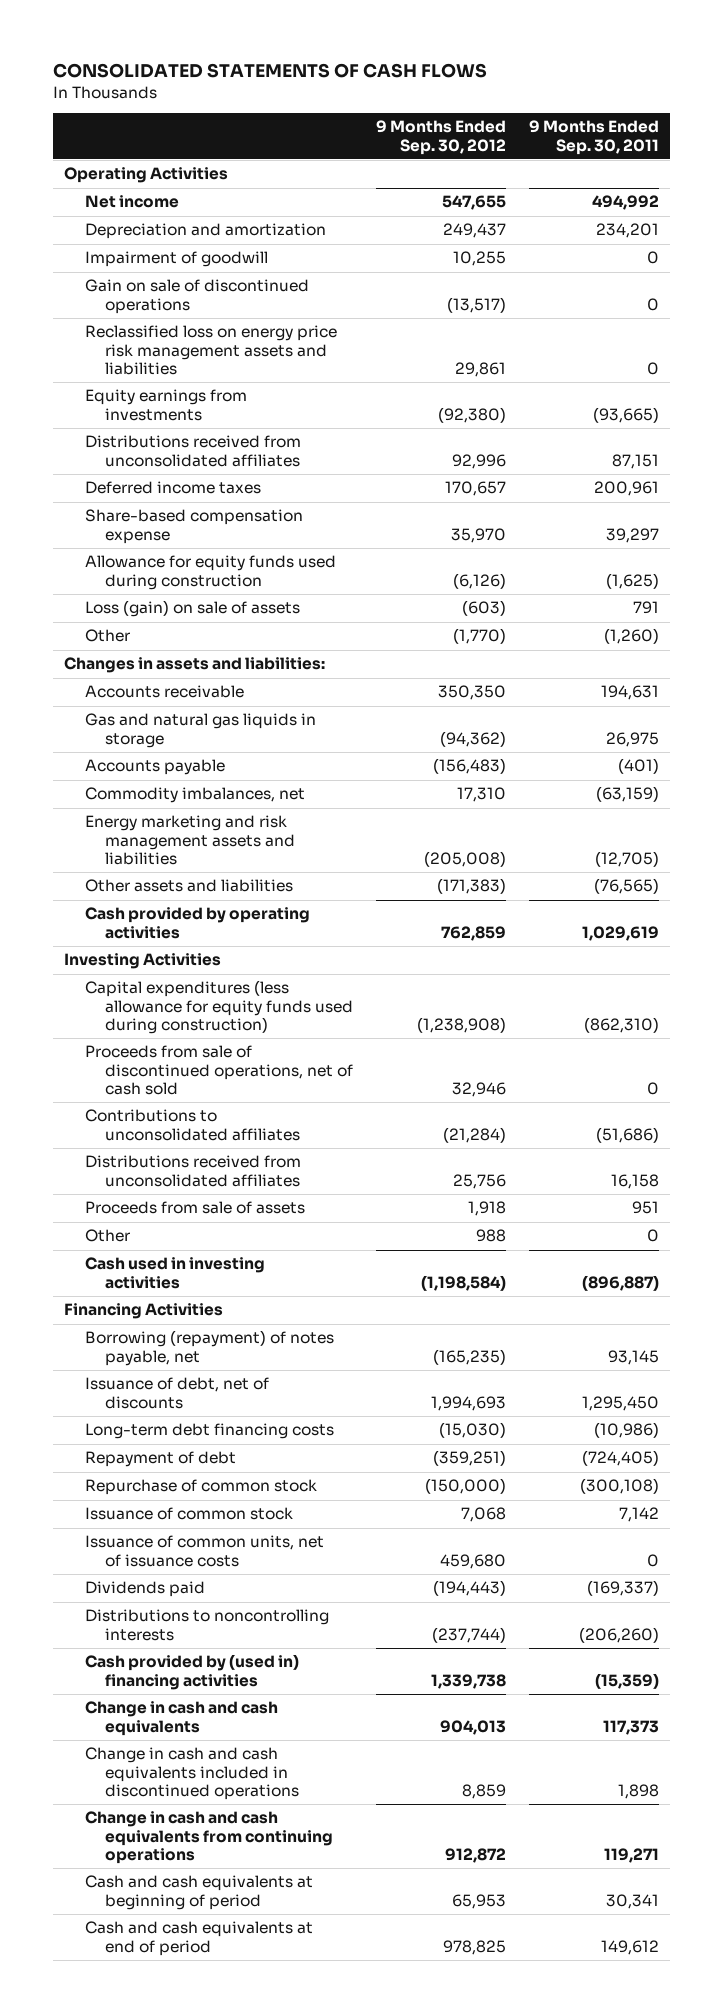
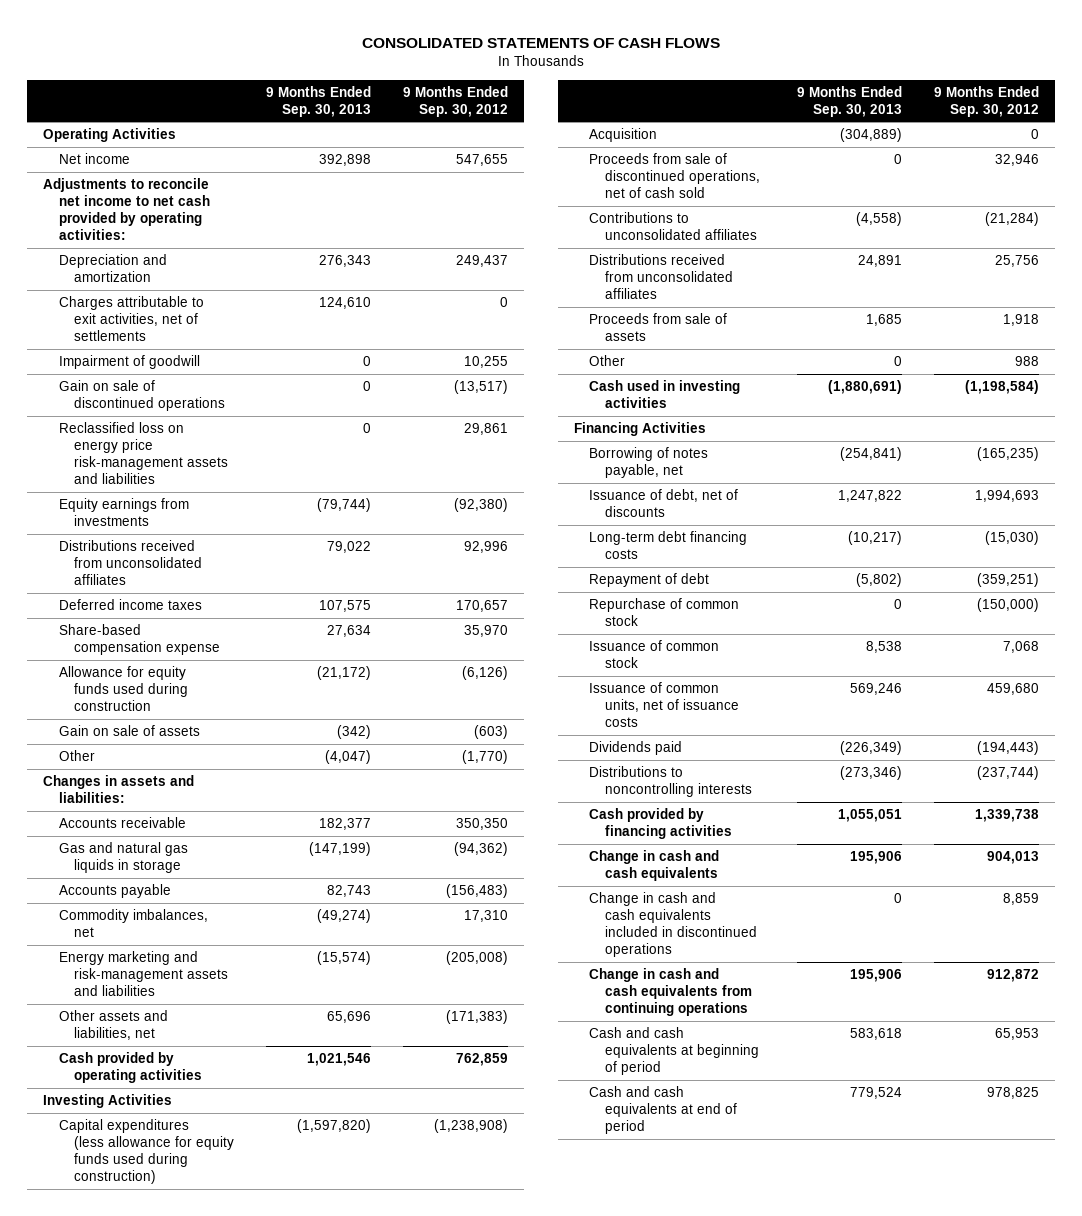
[528,120,659,155] 9 Months Ended Sep. 30, 2011 -> none
none -> [266,85,372,117] 9 Months Ended Sep. 30, 2013
none -> [43,177,210,240] Adjustments to reconcile net income to net cash provided by operating activities:
none -> [58,295,204,341] Charges attributable to exit activities, net of settlements
[84,325,337,376] Reclassified loss on energy price risk management assets and liabilities -> [58,421,229,484] Reclassified loss on energy price risk-management assets and liabilities
[84,600,300,618] Loss (gain) on sale of assets -> [58,724,200,736] Gain on sale of assets
[84,815,296,866] Energy marketing and risk management assets and liabilities -> [58,950,229,996] Energy marketing and risk-management assets and liabilities
[84,879,293,893] Other assets and liabilities -> [58,1009,168,1040] Other assets and liabilities, net
none -> [589,127,658,142] Acquisition
[84,1330,334,1366] Borrowing (repayment) of notes payable, net -> [589,446,709,478] Borrowing of notes payable, net
[84,1654,299,1690] Cash provided by (used in) financing activities -> [589,807,732,839] Cash provided by financing activities

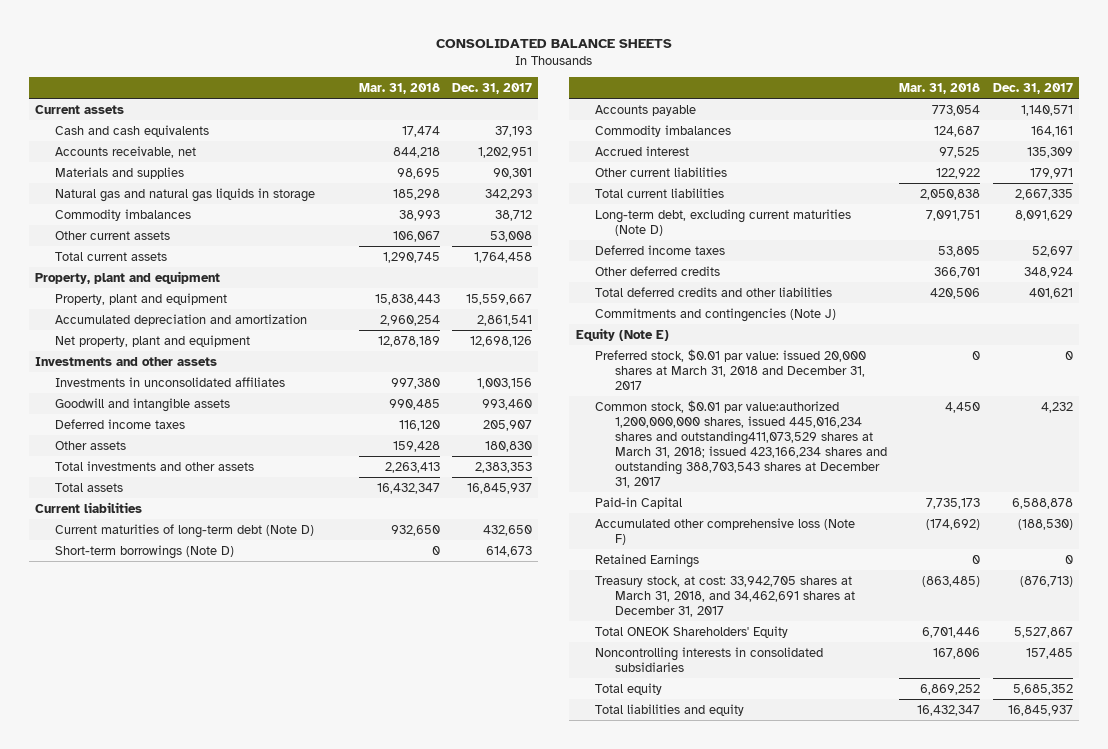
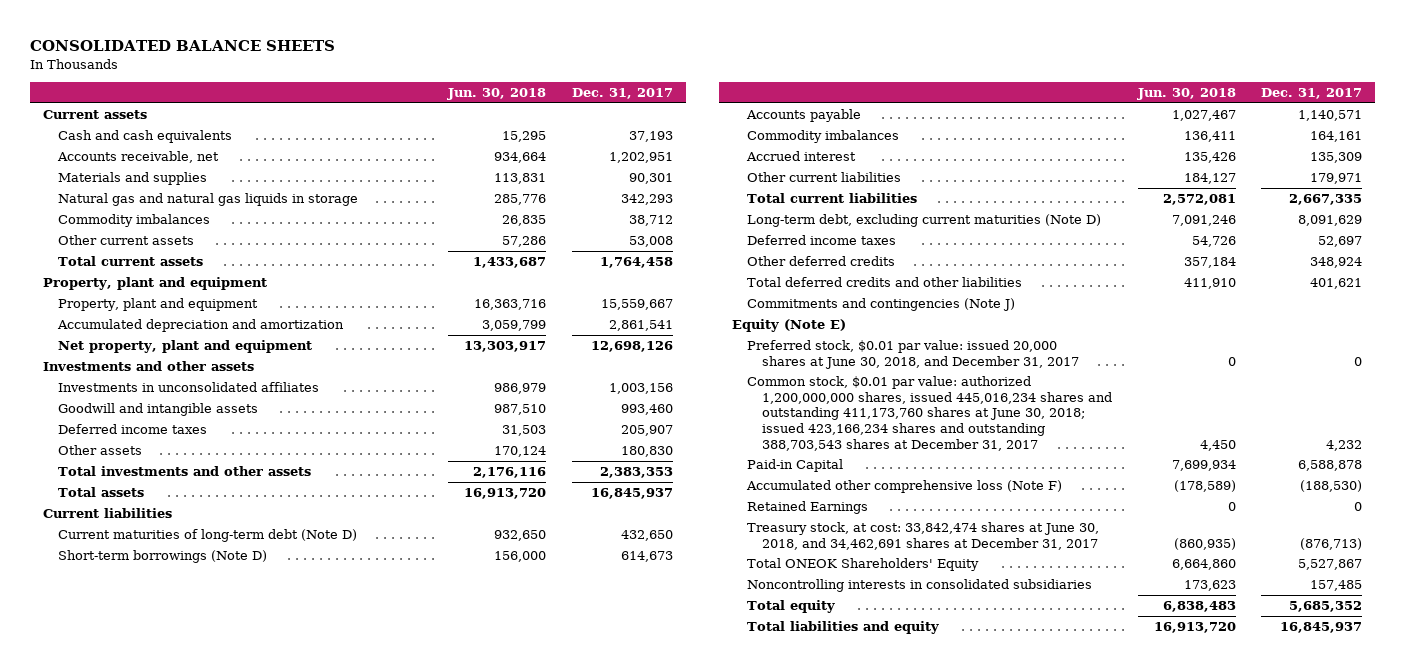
[358,83,440,95] Mar. 31, 2018 -> none
none -> [447,87,547,100] Jun. 30, 2018
[595,348,867,390] Preferred stock, $0.01 par value: issued 20,000 shares at March 31, 2018 and December 31, 2017 -> [746,340,1079,369] Preferred stock, $0.01 par value: issued 20,000 shares at June 30, 2018, and December 31, 2017
[595,399,887,488] Common stock, $0.01 par value:authorized 1,200,000,000 shares, issued 445,016,234 shares and outstanding411,073,529 shares at March 31, 2018; issued 423,166,234 shares and outstanding 388,703,543 shares at December 31, 2017 -> [746,376,1112,451] Common stock, $0.01 par value: authorized 1,200,000,000 shares, issued 445,016,234 shares and outstanding 411,173,760 shares at June 30, 2018; issued 423,166,234 shares and outstanding 388,703,543 shares at December 31, 2017
[595,575,855,617] Treasury stock, at cost: 33,942,705 shares at March 31, 2018, and 34,462,691 shares at December 31, 2017 -> [746,522,1099,550] Treasury stock, at cost: 33,842,474 shares at June 30, 2018, and 34,462,691 shares at December 31, 2017

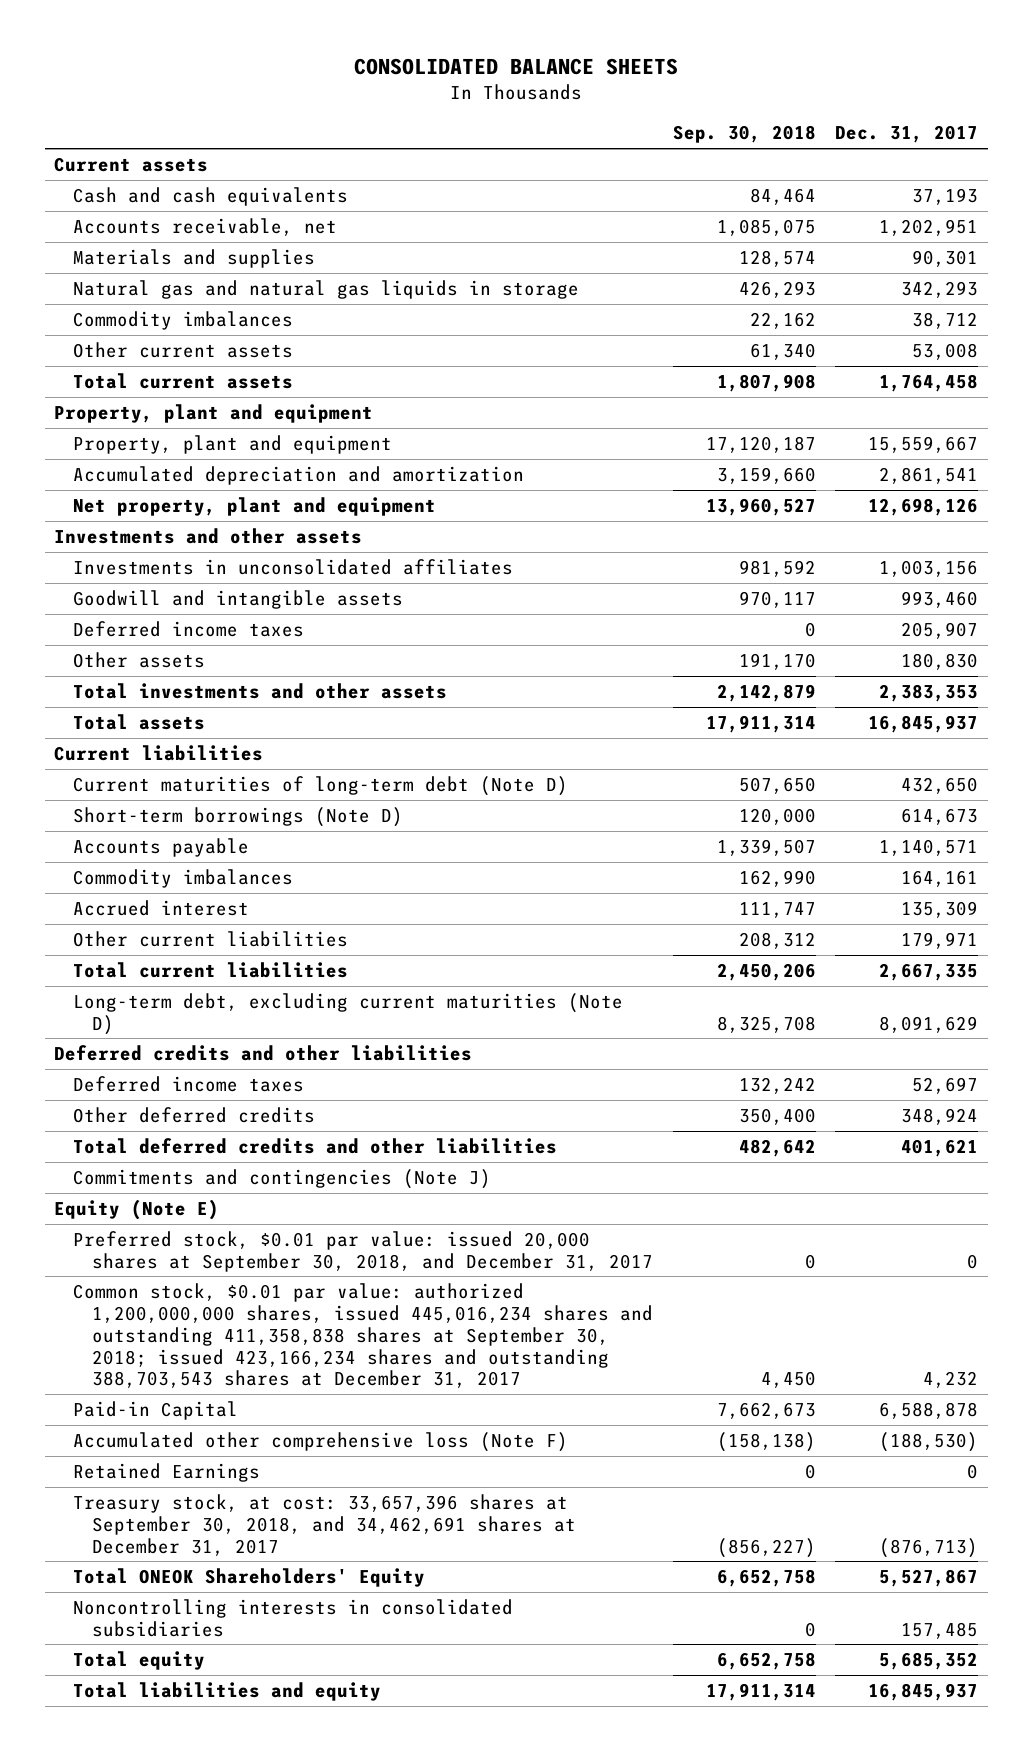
[447,87,547,100] Jun. 30, 2018 -> none
none -> [672,125,816,144] Sep. 30, 2018
none -> [54,1044,473,1061] Deferred credits and other liabilities
[746,340,1079,369] Preferred stock, $0.01 par value: issued 20,000 shares at June 30, 2018, and December 31, 2017 -> [73,1230,654,1272] Preferred stock, $0.01 par value: issued 20,000 shares at September 30, 2018, and December 31, 2017
[746,376,1112,451] Common stock, $0.01 par value: authorized 1,200,000,000 shares, issued 445,016,234 shares and outstanding 411,173,760 shares at June 30, 2018; issued 423,166,234 shares and outstanding 388,703,543 shares at December 31, 2017 -> [73,1282,654,1389] Common stock, $0.01 par value: authorized 1,200,000,000 shares, issued 445,016,234 shares and outstanding 411,358,838 shares at September 30, 2018; issued 423,166,234 shares and outstanding 388,703,543 shares at December 31, 2017
[746,522,1099,550] Treasury stock, at cost: 33,842,474 shares at June 30, 2018, and 34,462,691 shares at December 31, 2017 -> [73,1493,577,1556] Treasury stock, at cost: 33,657,396 shares at September 30, 2018, and 34,462,691 shares at December 31, 2017

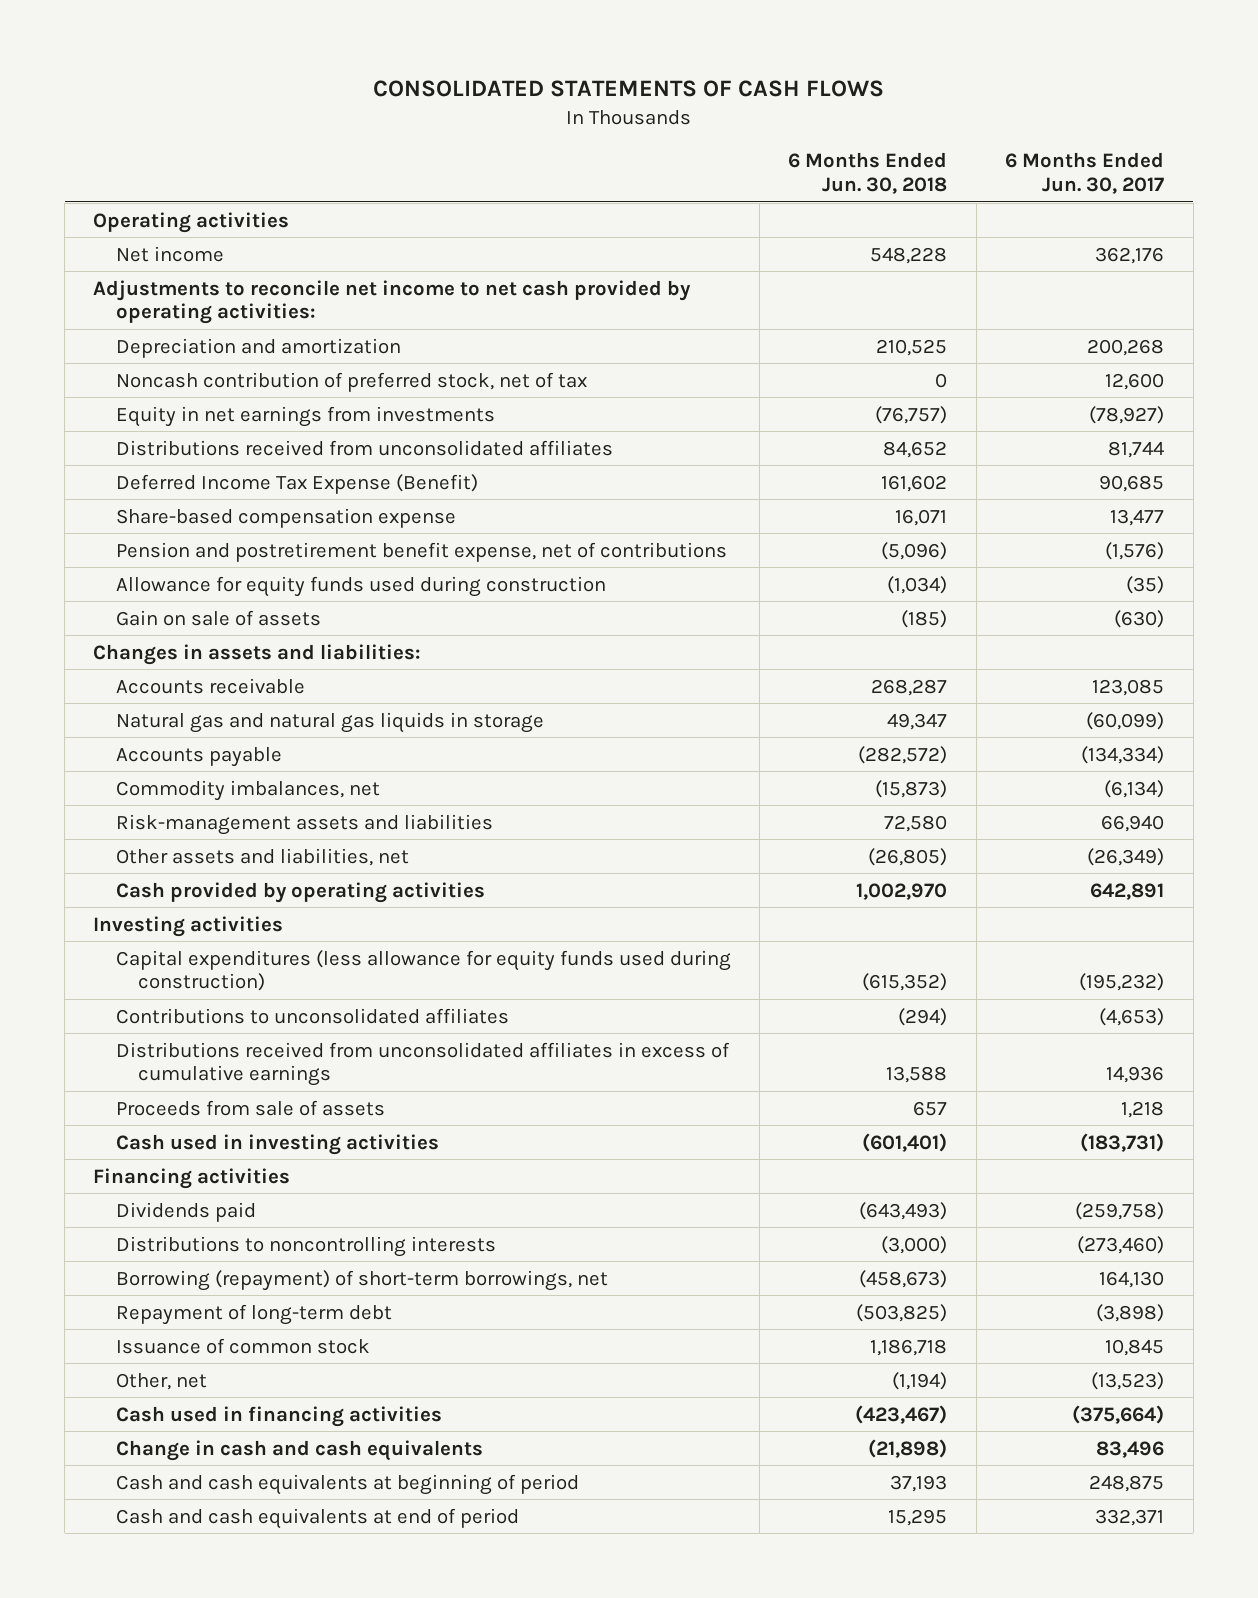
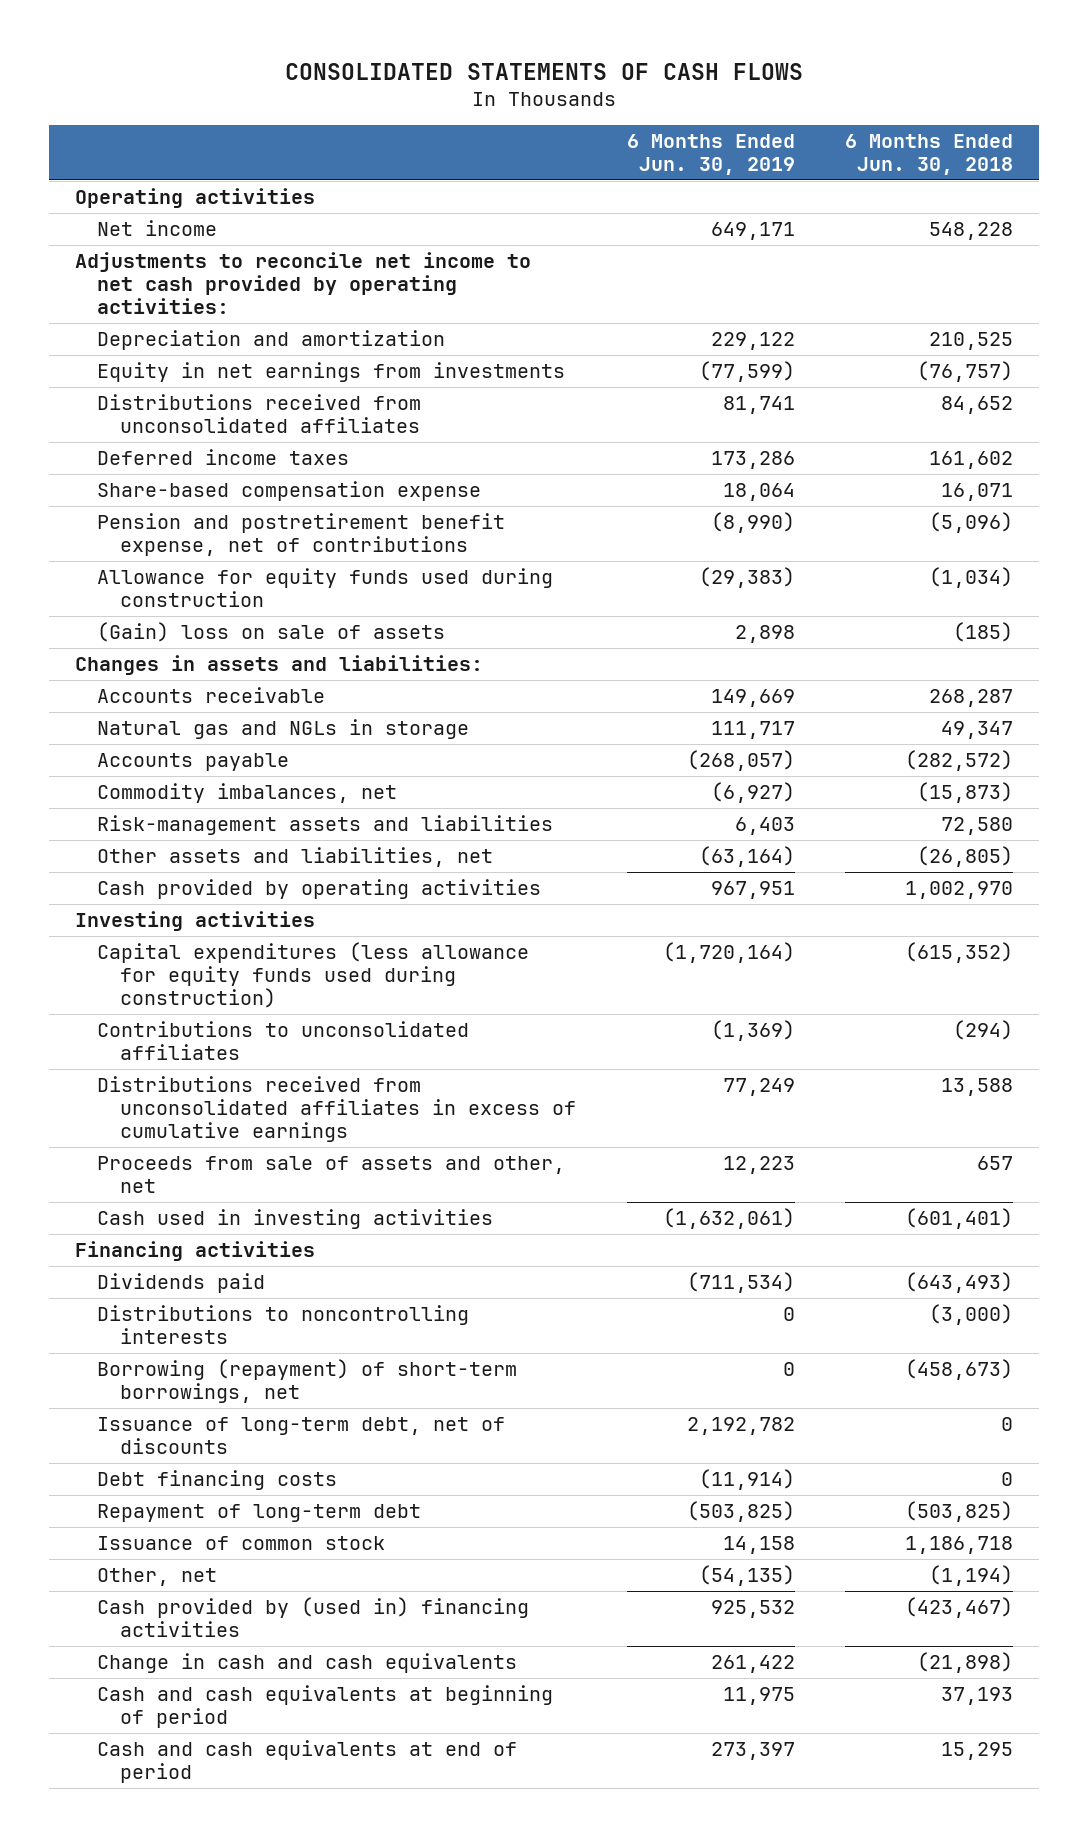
[1005,152,1165,194] 6 Months Ended Jun. 30, 2017 -> none
none -> [626,133,795,176] 6 Months Ended Jun. 30, 2019
[115,371,587,392] Noncash contribution of preferred stock, net of tax -> none
[115,473,478,494] Deferred Income Tax Expense (Benefit) -> [97,448,350,465] Deferred income taxes
[115,609,321,626] Gain on sale of assets -> [97,621,446,642] (Gain) loss on sale of assets
[115,711,544,733] Natural gas and natural gas liquids in storage -> [97,718,470,739] Natural gas and NGLs in storage
[115,1099,385,1116] Proceeds from sale of assets -> [97,1155,566,1194] Proceeds from sale of assets and other, net
none -> [97,1416,506,1455] Issuance of long-term debt, net of discounts
none -> [97,1469,338,1490] Debt financing costs
[115,1405,442,1427] Cash used in financing activities -> [97,1596,530,1638] Cash provided by (used in) financing activities

